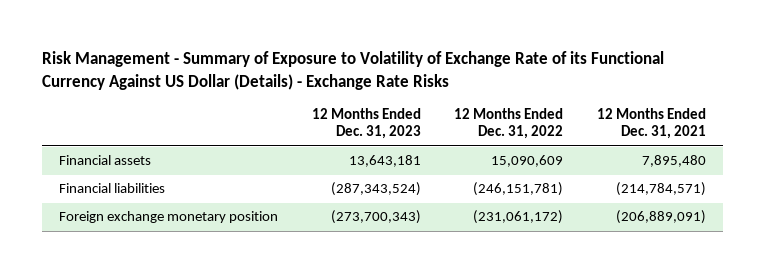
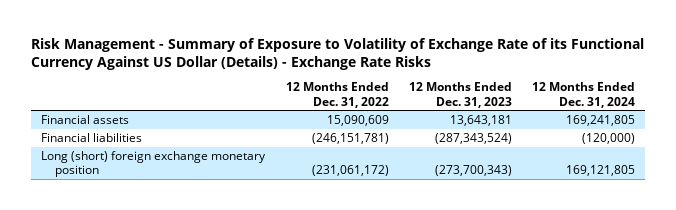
[597,108,707,140] 12 Months Ended Dec. 31, 2021 -> none
none -> [532,82,636,108] 12 Months Ended Dec. 31, 2024
[58,211,278,224] Foreign exchange monetary position -> [41,150,267,178] Long (short) foreign exchange monetary position

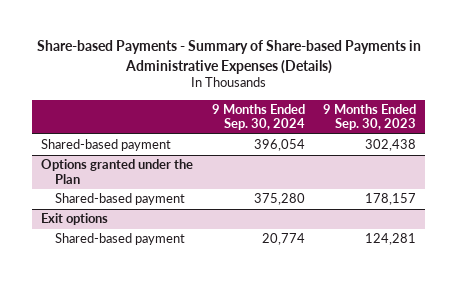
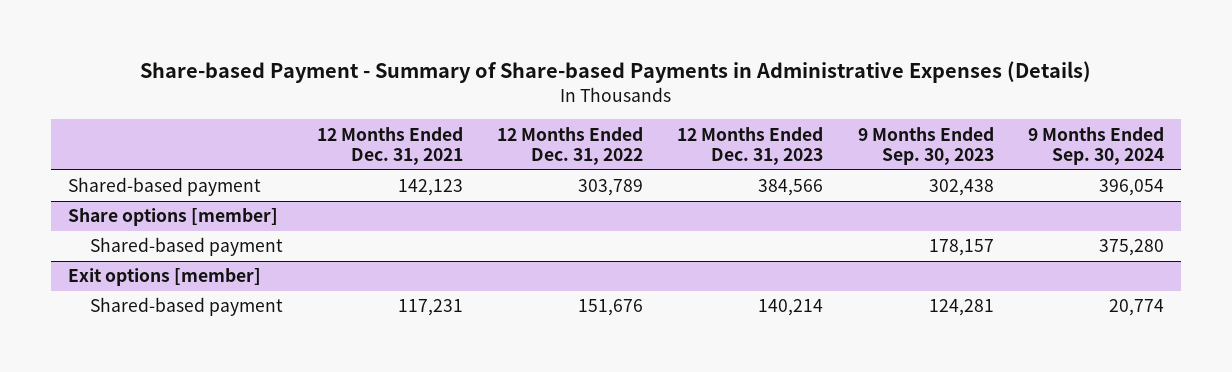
[36,40,421,74] Share-based Payments - Summary of Share-based Payments in Administrative Expenses (Details) -> [139,61,1091,84] Share-based Payment - Summary of Share-based Payments in Administrative Expenses (Details)
none -> [317,126,464,166] 12 Months Ended Dec. 31, 2021
none -> [497,126,644,166] 12 Months Ended Dec. 31, 2022
none -> [677,126,824,166] 12 Months Ended Dec. 31, 2023
[41,159,194,184] Options granted under the Plan -> [68,208,279,227] Share options [member]
[41,213,109,226] Exit options -> [68,268,262,287] Exit options [member]

